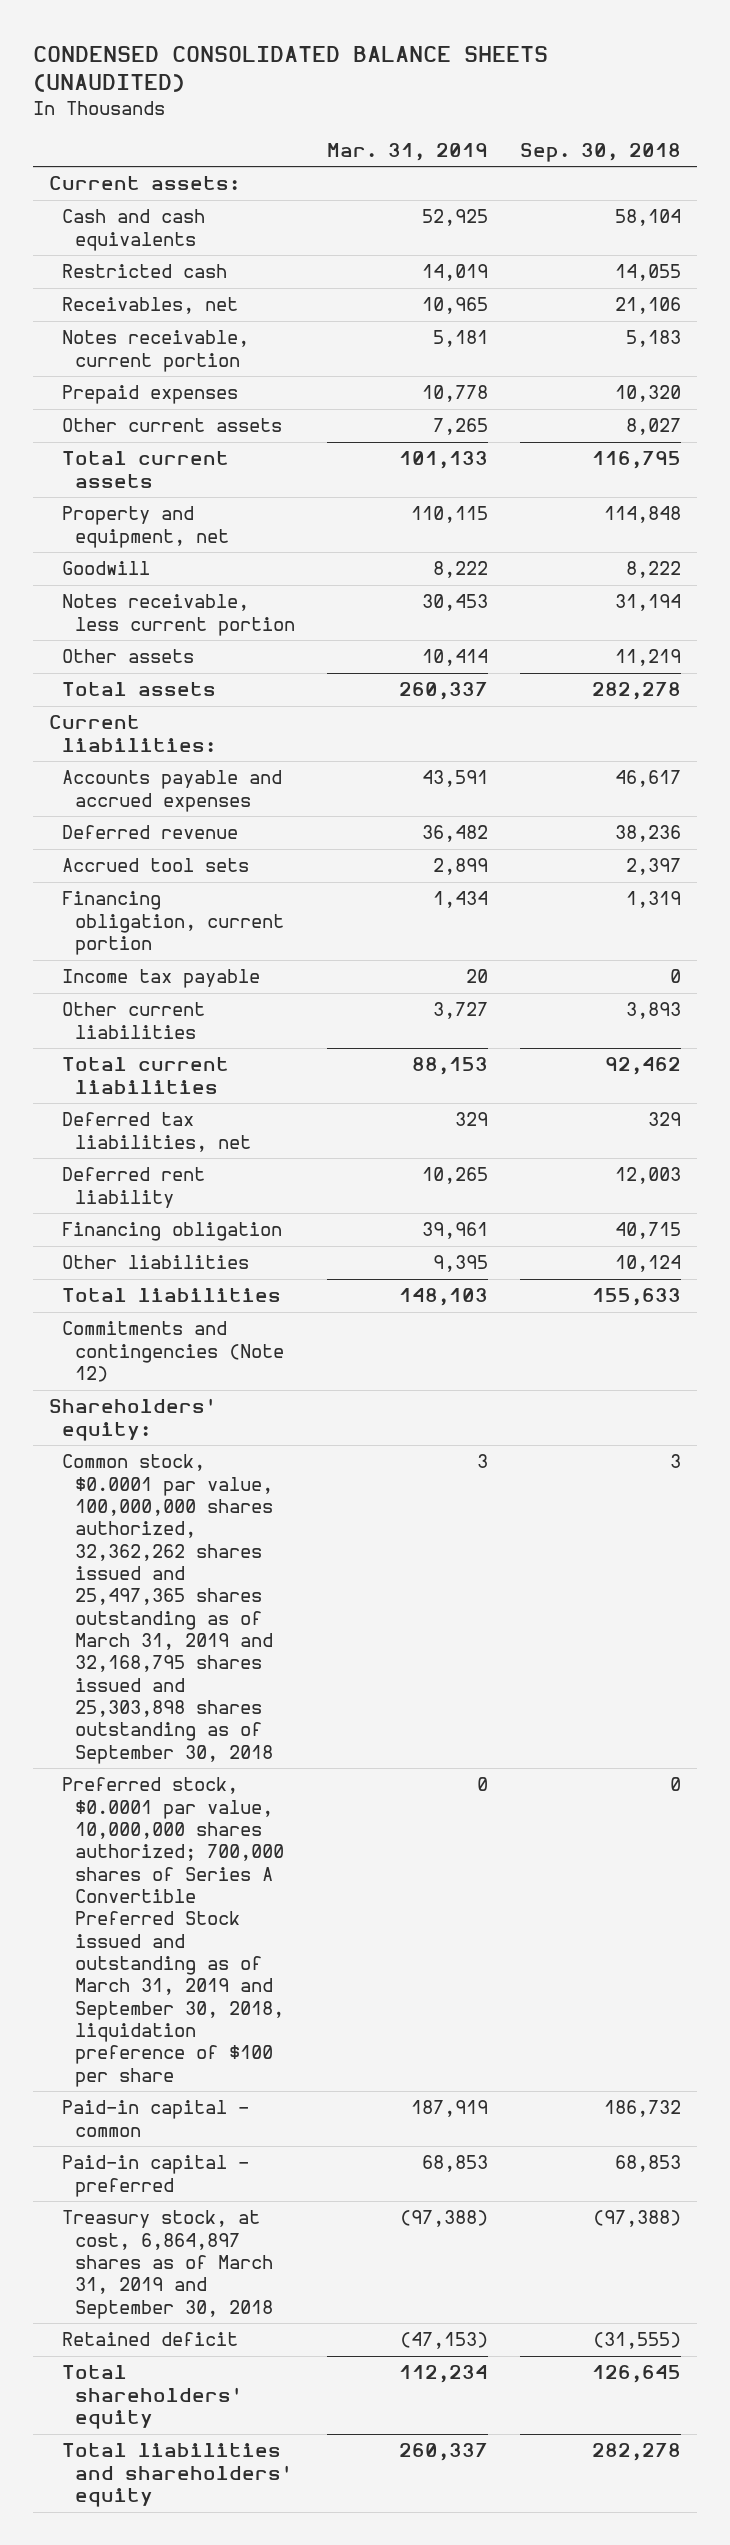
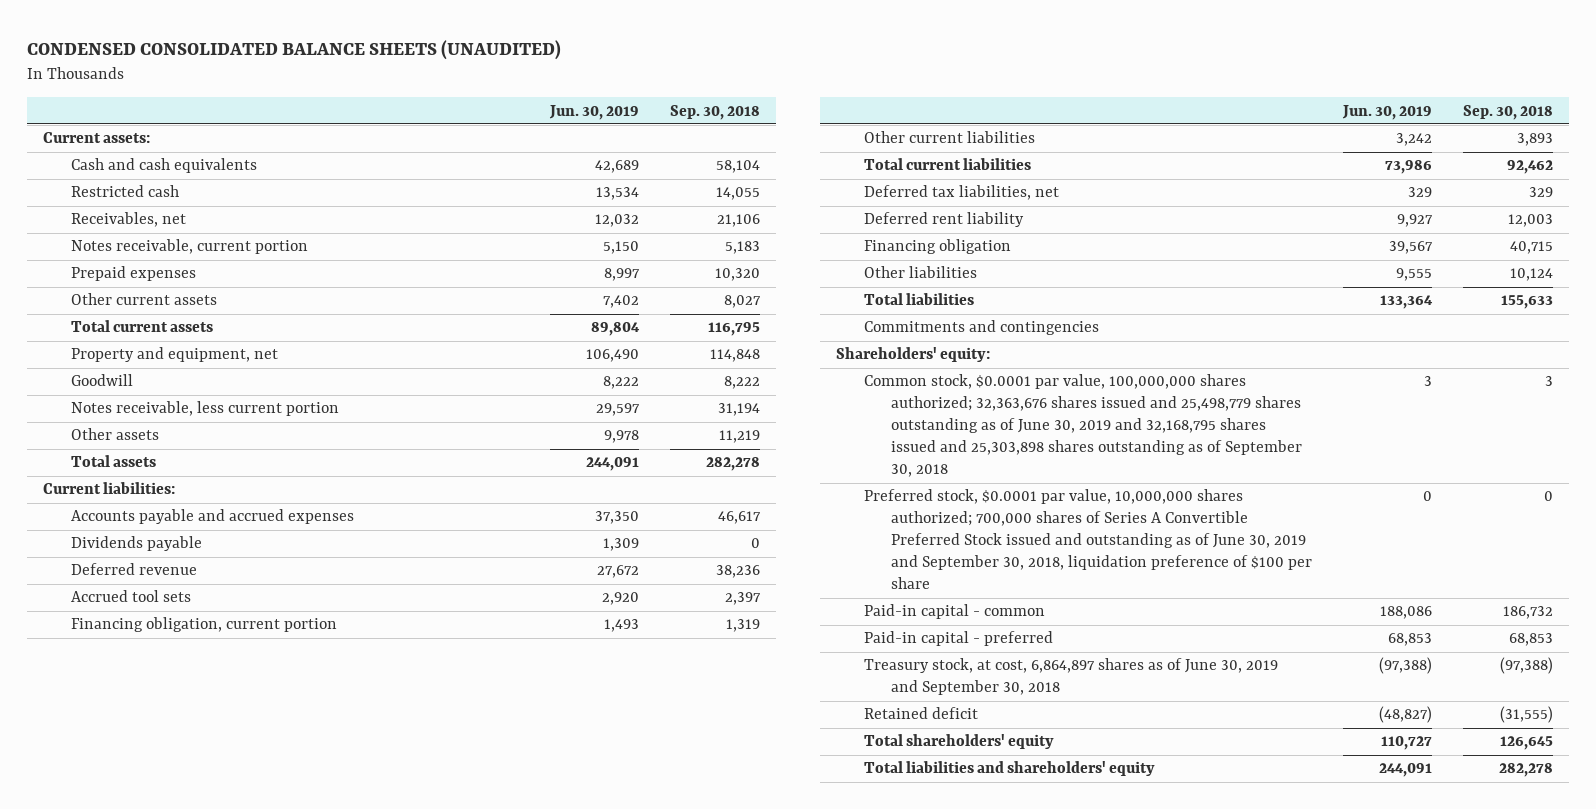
[326,142,488,161] Mar. 31, 2019 -> none
none -> [549,104,640,120] Jun. 30, 2019
none -> [70,536,202,552] Dividends payable
[62,969,261,989] Income tax payable -> none
[62,1321,285,1383] Commitments and contingencies (Note 12) -> [863,320,1099,336] Commitments and contingencies
[62,1454,274,1764] Common stock, $0.0001 par value, 100,000,000 shares authorized, 32,362,262 shares issued and 25,497,365 shares outstanding as of March 31, 2019 and 32,168,795 shares issued and 25,303,898 shares outstanding as of September 30, 2018 -> [863,374,1303,478] Common stock, $0.0001 par value, 100,000,000 shares authorized; 32,363,676 shares issued and 25,498,779 shares outstanding as of June 30, 2019 and 32,168,795 shares issued and 25,303,898 shares outstanding as of September 30, 2018
[62,1777,285,2087] Preferred stock, $0.0001 par value, 10,000,000 shares authorized; 700,000 shares of Series A Convertible Preferred Stock issued and outstanding as of March 31, 2019 and September 30, 2018, liquidation preference of $100 per share -> [863,489,1313,590] Preferred stock, $0.0001 par value, 10,000,000 shares authorized; 700,000 shares of Series A Convertible Preferred Stock issued and outstanding as of June 30, 2019 and September 30, 2018, liquidation preference of $100 per share
[62,2210,274,2319] Treasury stock, at cost, 6,864,897 shares as of March 31, 2019 and September 30, 2018 -> [863,658,1278,696] Treasury stock, at cost, 6,864,897 shares as of June 30, 2019 and September 30, 2018

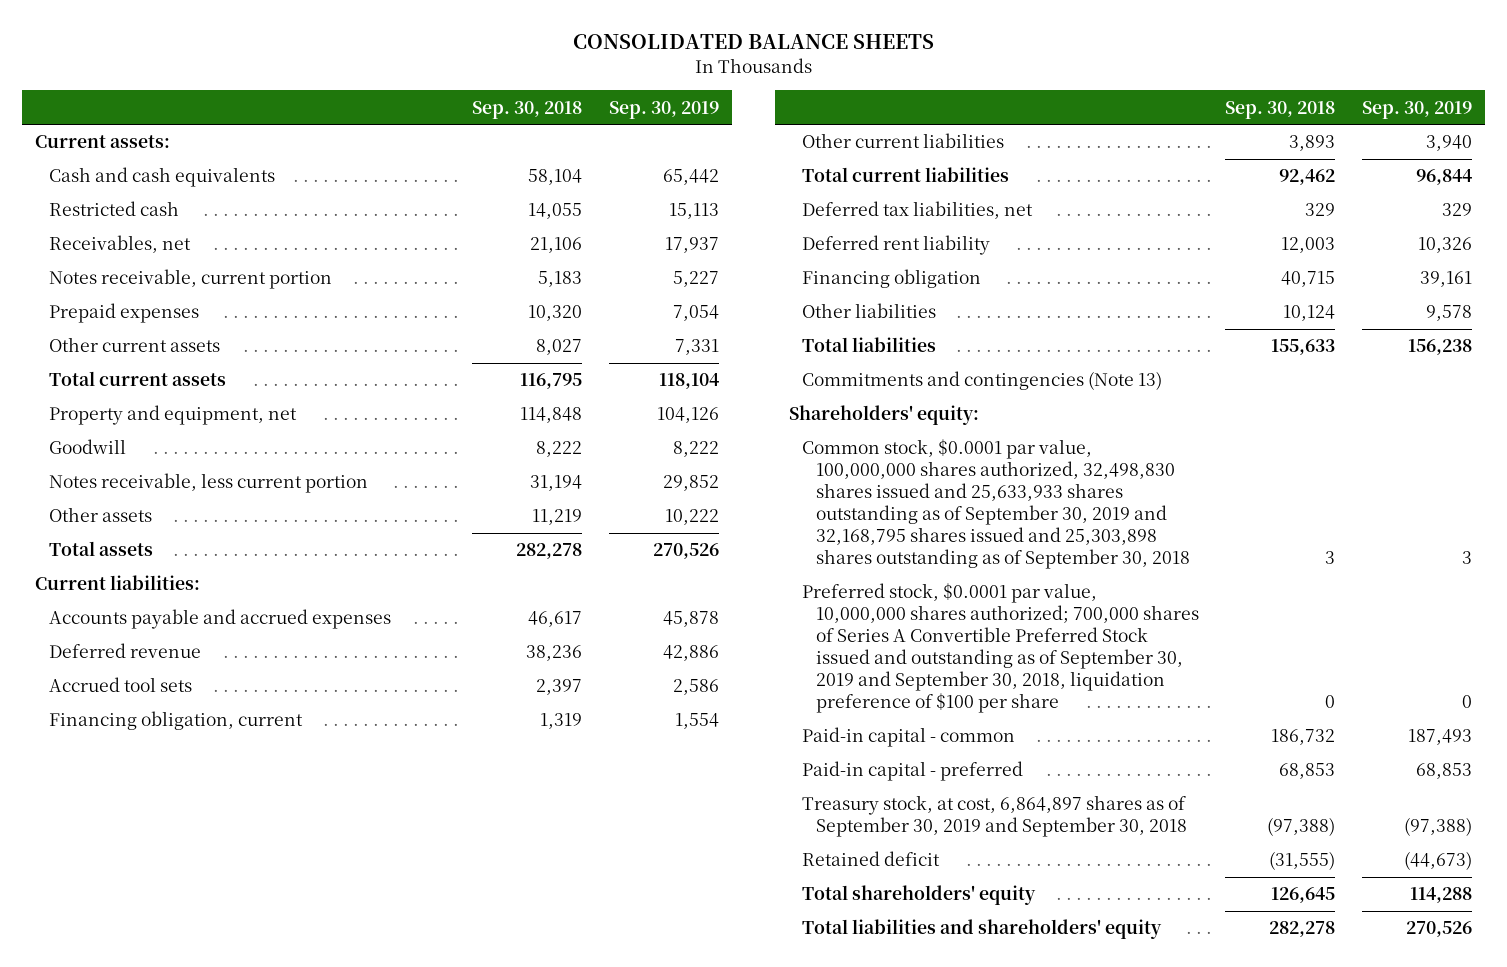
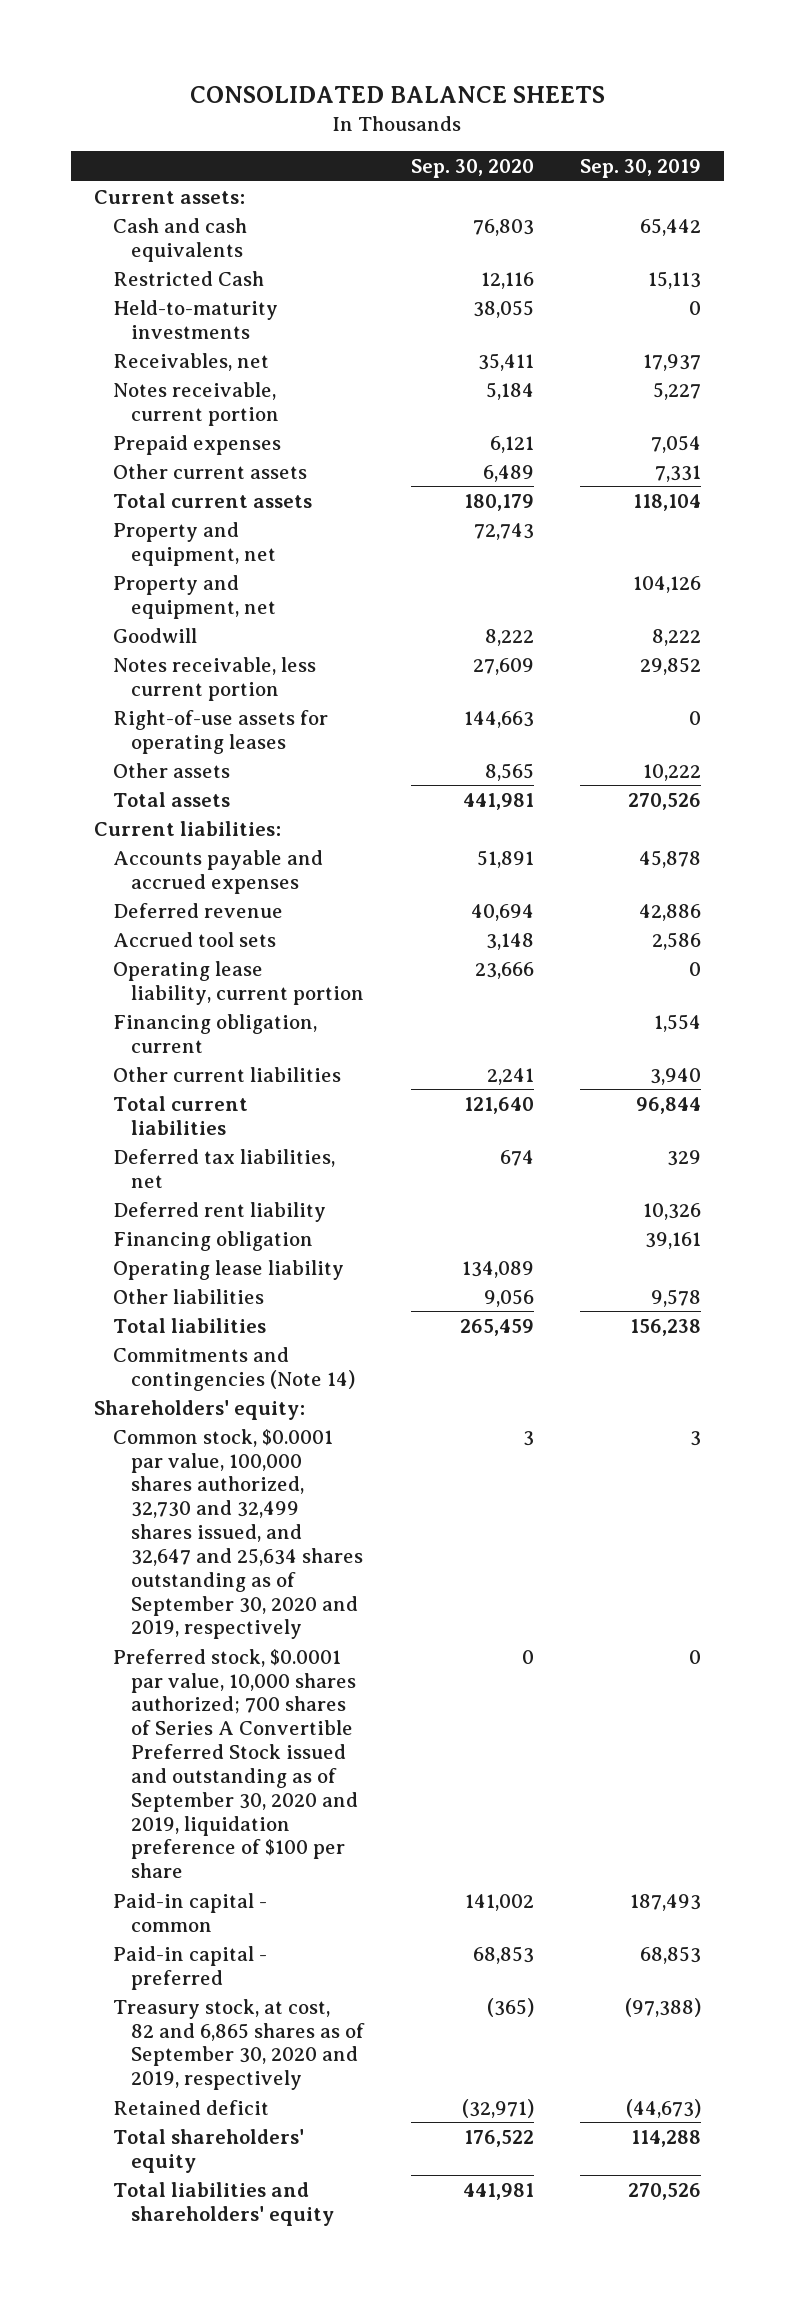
[471,100,582,119] Sep. 30, 2018 -> none
none -> [410,159,534,179] Sep. 30, 2020
[48,201,179,217] Restricted cash -> [112,270,264,286] Restricted Cash
none -> [112,299,278,339] Held-to-maturity investments
none -> [112,521,277,566] Property and equipment, net
none -> [112,709,328,754] Right-of-use assets for operating leases
none -> [112,960,365,1005] Operating lease liability, current portion
none -> [112,1259,344,1280] Operating lease liability
[802,371,1163,391] Commitments and contingencies (Note 13) -> [112,1346,356,1391] Commitments and contingencies (Note 14)
[802,439,1190,570] Common stock, $0.0001 par value, 100,000,000 shares authorized, 32,498,830 shares issued and 25,633,933 shares outstanding as of September 30, 2019 and 32,168,795 shares issued and 25,303,898 shares outstanding as of September 30, 2018 -> [112,1428,364,1640] Common stock, $0.0001 par value, 100,000 shares authorized, 32,730 and 32,499 shares issued, and 32,647 and 25,634 shares outstanding as of September 30, 2020 and 2019, respectively
[802,583,1199,714] Preferred stock, $0.0001 par value, 10,000,000 shares authorized; 700,000 shares of Series A Convertible Preferred Stock issued and outstanding as of September 30, 2019 and September 30, 2018, liquidation preference of $100 per share -> [112,1648,359,1879] Preferred stock, $0.0001 par value, 10,000 shares authorized; 700 shares of Series A Convertible Preferred Stock issued and outstanding as of September 30, 2020 and 2019, liquidation preference of $100 per share
[802,795,1187,838] Treasury stock, at cost, 6,864,897 shares as of September 30, 2019 and September 30, 2018 -> [112,1998,366,2091] Treasury stock, at cost, 82 and 6,865 shares as of September 30, 2020 and 2019, respectively

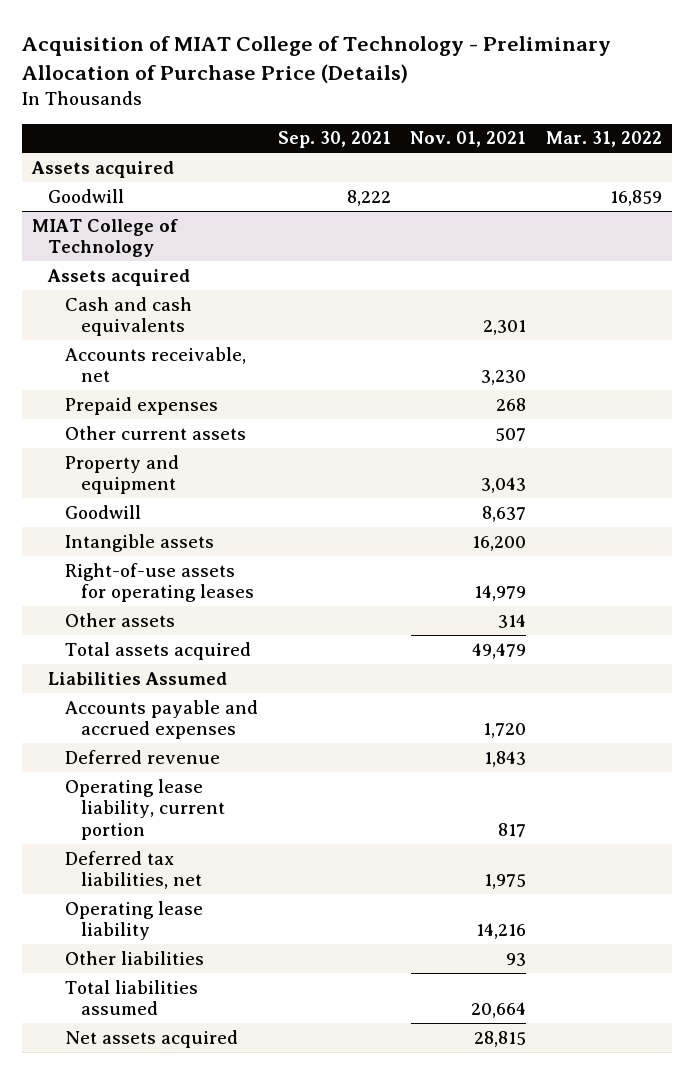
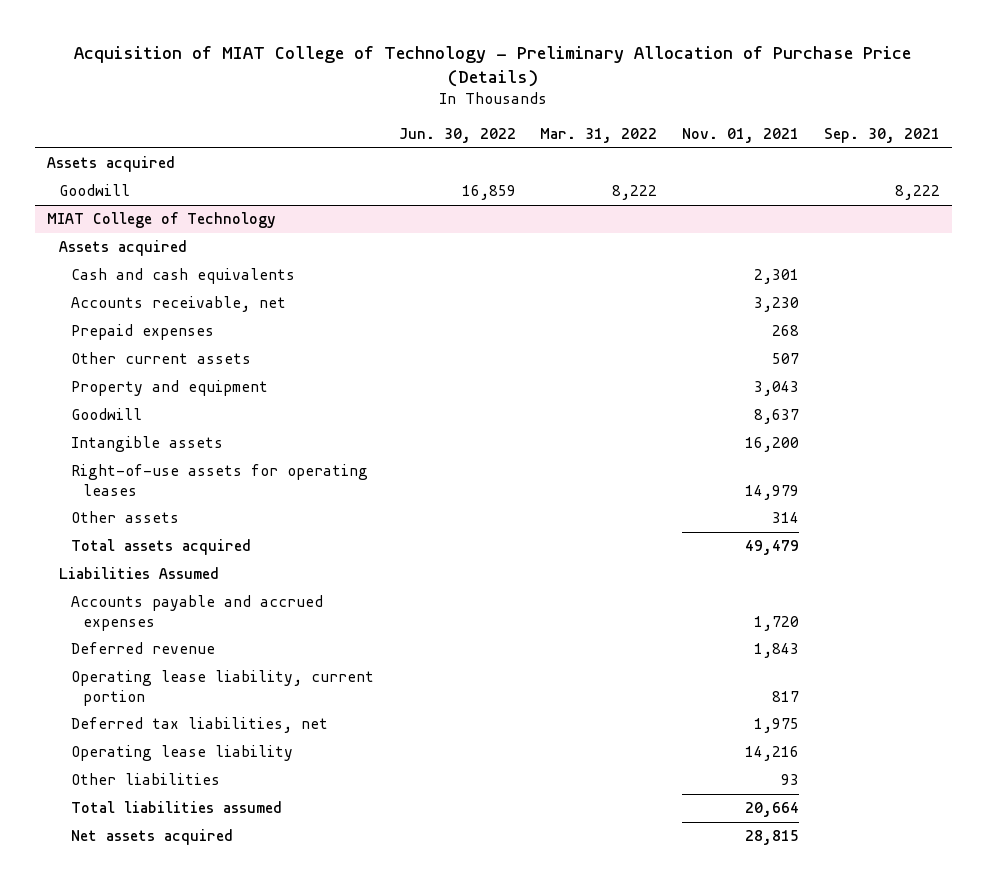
none -> [398,128,516,144] Jun. 30, 2022
[610,189,663,206] 16,859 -> [612,185,658,201] 8,222

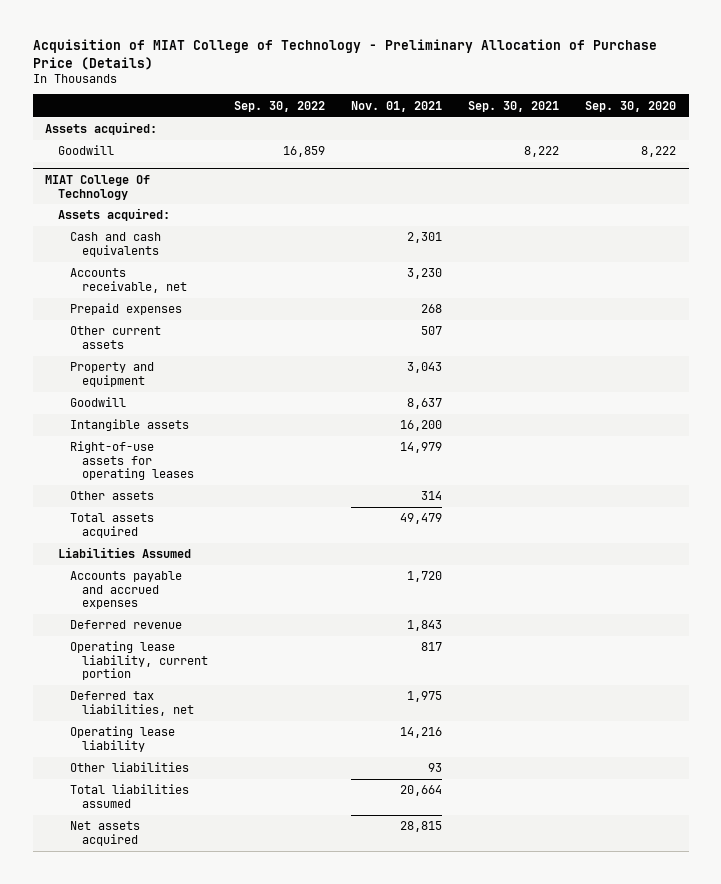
[398,128,516,144] Jun. 30, 2022 -> none
[540,128,658,144] Mar. 31, 2022 -> none
none -> [234,100,326,112] Sep. 30, 2022
none -> [584,100,676,112] Sep. 30, 2020
[47,156,176,173] Assets acquired -> [45,122,158,136] Assets acquired:
[47,212,277,229] MIAT College of Technology -> [45,175,151,200] MIAT College Of Technology
[59,240,188,257] Assets acquired -> [57,208,170,222] Assets acquired:

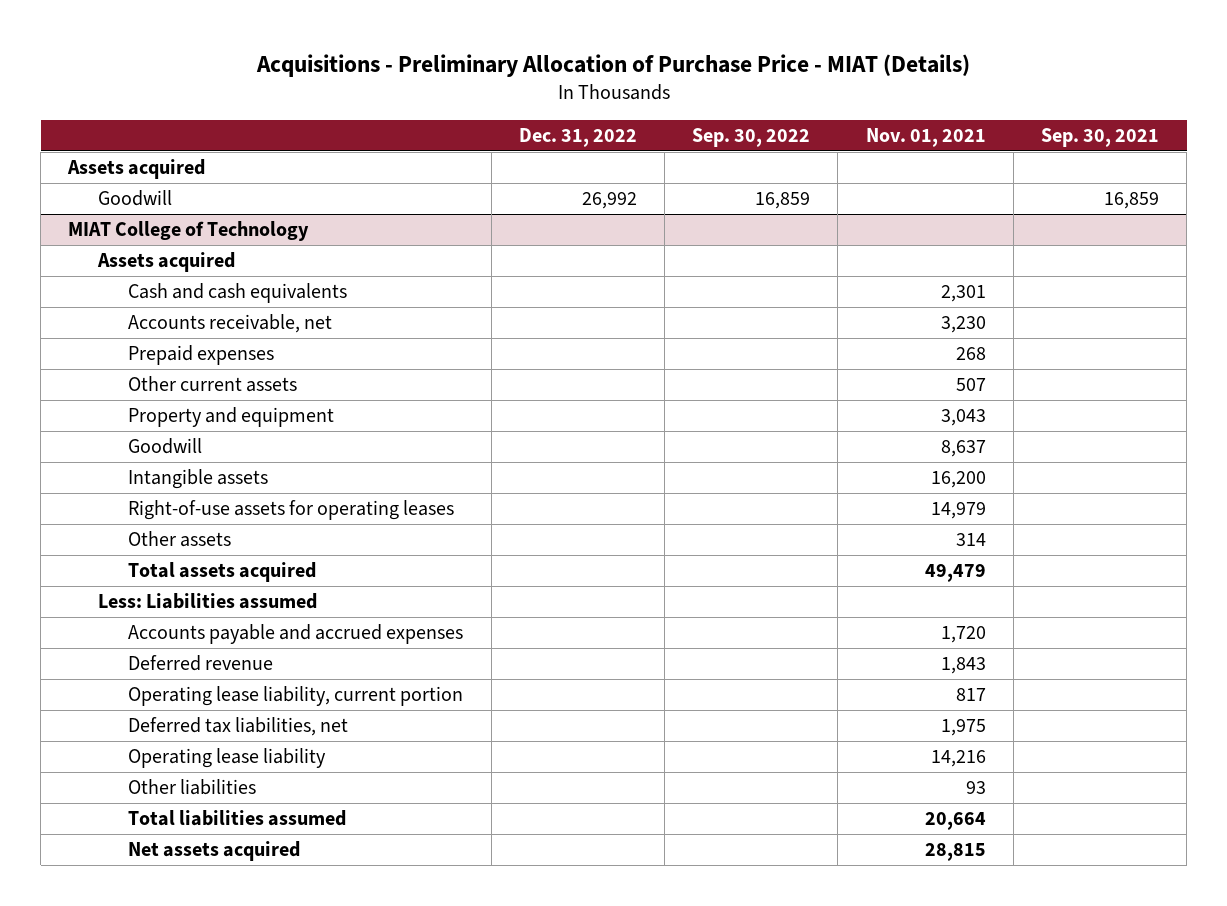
[32,39,657,70] Acquisition of MIAT College of Technology - Preliminary Allocation of Purchase Price (Details) -> [255,54,970,78] Acquisitions - Preliminary Allocation of Purchase Price - MIAT (Details)
[584,100,676,112] Sep. 30, 2020 -> none
none -> [518,127,637,147] Dec. 31, 2022
[45,122,158,136] Assets acquired: -> [67,159,206,180] Assets acquired
[523,146,559,158] 8,222 -> [1104,192,1160,210] 16,859
[45,175,151,200] MIAT College Of Technology -> [68,221,310,242] MIAT College of Technology
[57,208,170,222] Assets acquired: -> [97,252,236,273] Assets acquired
[57,547,191,559] Liabilities Assumed -> [98,593,318,610] Less: Liabilities assumed

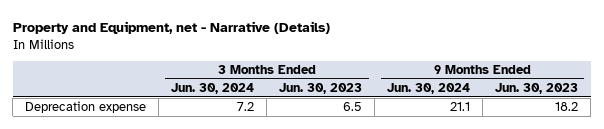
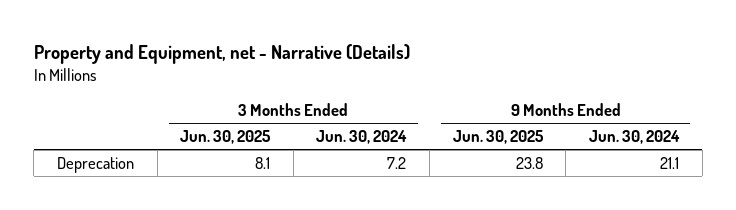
[279,82,363,94] Jun. 30, 2023 -> none
[495,82,579,94] Jun. 30, 2023 -> none
none -> [180,130,272,145] Jun. 30, 2025
none -> [452,130,544,145] Jun. 30, 2025
[25,101,147,114] Deprecation expense -> [56,156,134,173] Deprecation

